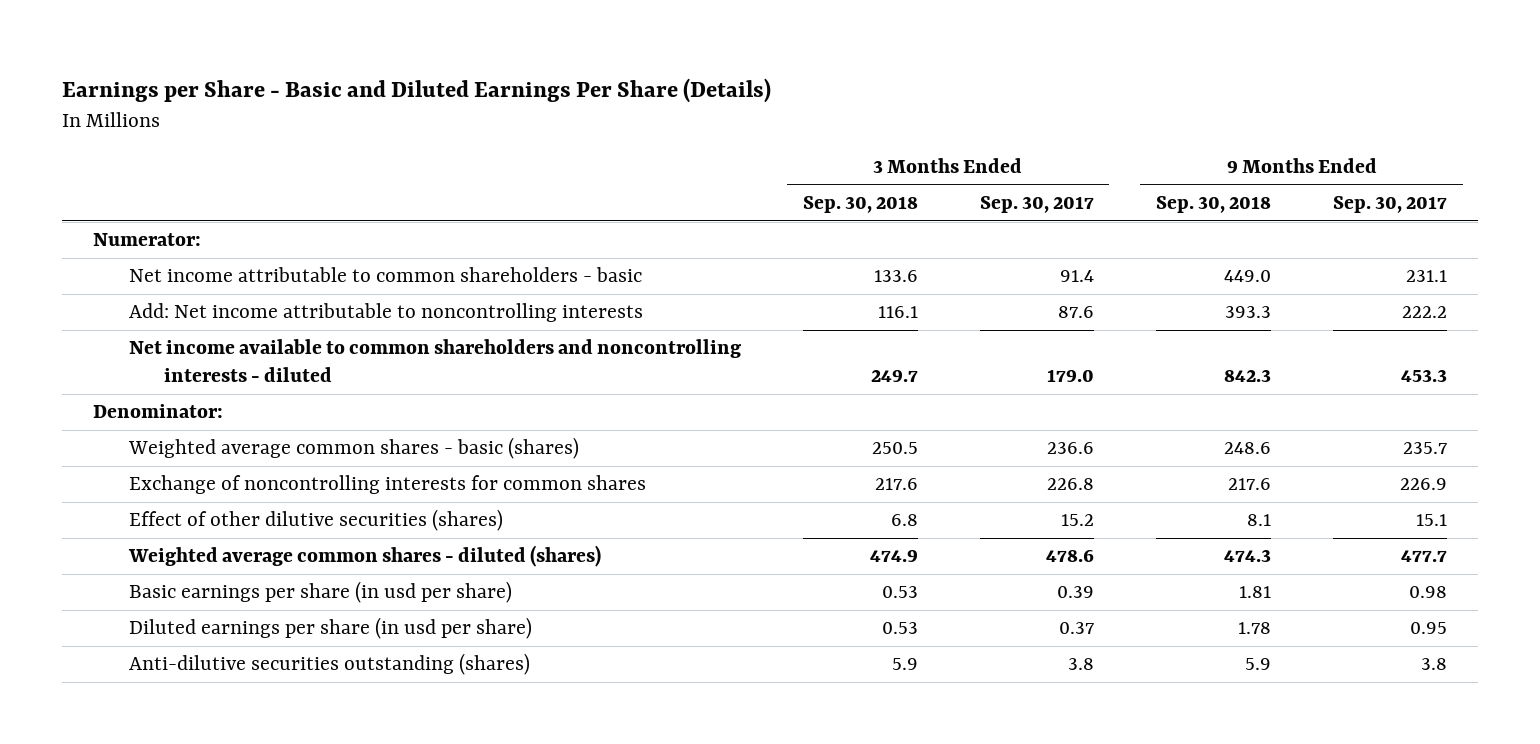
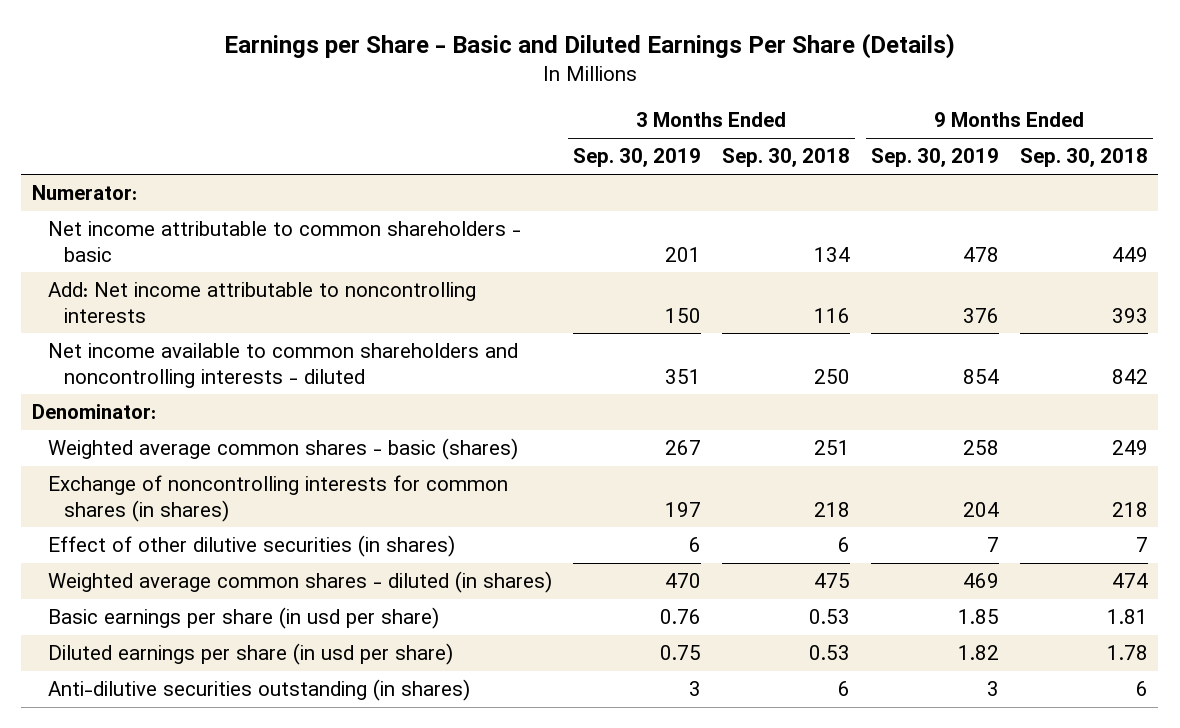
[979,196,1094,214] Sep. 30, 2017 -> none
[1333,196,1448,214] Sep. 30, 2017 -> none
none -> [572,148,701,168] Sep. 30, 2019
none -> [870,148,999,168] Sep. 30, 2019
[873,270,918,283] 133.6 -> [813,246,850,262] 134
[1223,270,1271,283] 449.0 -> [1111,246,1148,262] 449
[877,306,918,319] 116.1 -> [813,307,850,323] 116
[1224,306,1271,319] 393.3 -> [1111,307,1148,323] 393
[870,369,918,383] 249.7 -> [813,368,850,384] 250
[1223,369,1271,383] 842.3 -> [1111,368,1148,384] 842
[871,442,918,455] 250.5 -> [813,440,850,456] 251
[1223,442,1271,455] 248.6 -> [1111,440,1148,456] 249
[128,475,646,495] Exchange of noncontrolling interests for common shares -> [47,475,508,522] Exchange of noncontrolling interests for common shares (in shares)
[874,478,918,491] 217.6 -> [813,501,850,517] 218
[1227,478,1271,491] 217.6 -> [1111,501,1148,517] 218
[128,509,503,532] Effect of other dilutive securities (shares) -> [47,535,455,558] Effect of other dilutive securities (in shares)
[890,514,918,527] 6.8 -> [837,537,850,553] 6
[1246,514,1271,527] 8.1 -> [1135,537,1148,553] 7
[127,545,601,568] Weighted average common shares - diluted (shares) -> [47,571,552,594] Weighted average common shares - diluted (in shares)
[869,549,918,563] 474.9 -> [813,573,850,589] 475
[1223,550,1271,563] 474.3 -> [1111,573,1148,589] 474
[128,653,530,676] Anti-dilutive securities outstanding (shares) -> [47,679,470,702] Anti-dilutive securities outstanding (in shares)
[891,658,918,671] 5.9 -> [837,681,850,697] 6
[1244,658,1271,671] 5.9 -> [1135,681,1148,697] 6

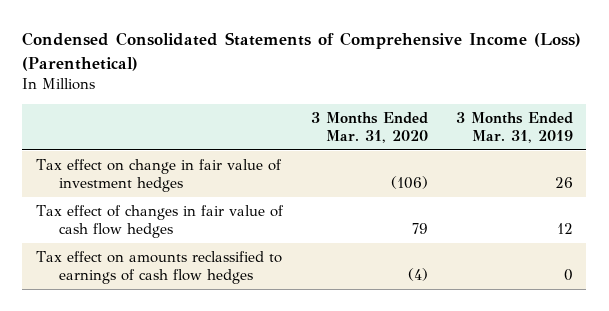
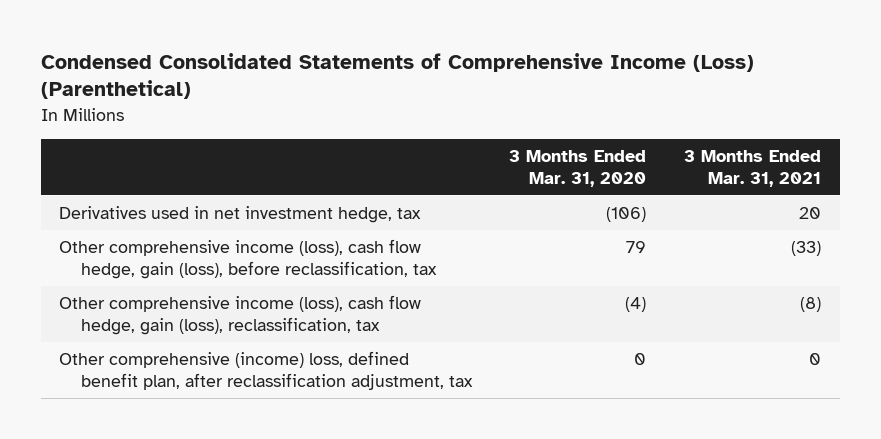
[455,112,573,143] 3 Months Ended Mar. 31, 2019 -> none
none -> [684,150,822,187] 3 Months Ended Mar. 31, 2021
[36,159,283,192] Tax effect on change in fair value of investment hedges -> [59,206,422,224] Derivatives used in net investment hedge, tax
[36,205,285,238] Tax effect of changes in fair value of cash flow hedges -> [59,239,437,279] Other comprehensive income (loss), cash flow hedge, gain (loss), before reclassification, tax
[36,251,283,284] Tax effect on amounts reclassified to earnings of cash flow hedges -> [59,295,422,335] Other comprehensive income (loss), cash flow hedge, gain (loss), reclassification, tax
none -> [59,351,473,390] Other comprehensive (income) loss, defined benefit plan, after reclassification adjustment, tax

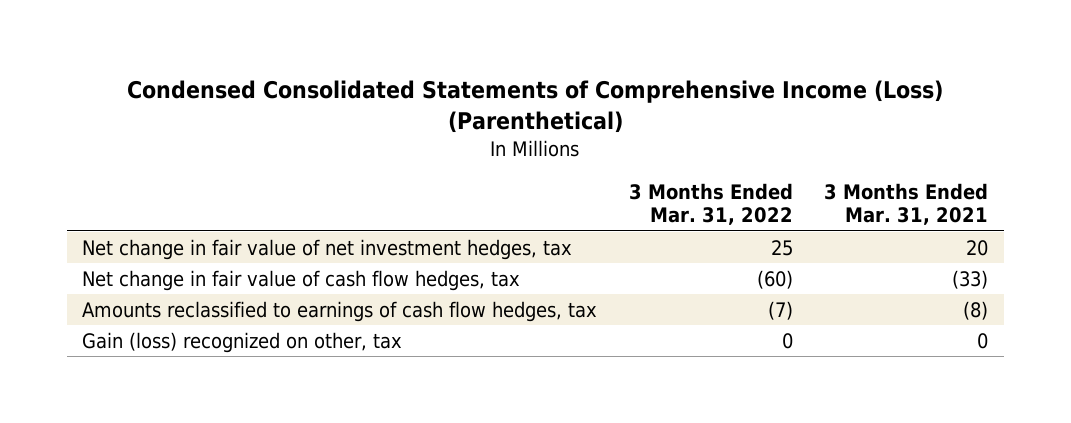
[509,150,647,187] 3 Months Ended Mar. 31, 2020 -> none
none -> [628,182,793,226] 3 Months Ended Mar. 31, 2022
[59,206,422,224] Derivatives used in net investment hedge, tax -> [82,239,573,261] Net change in fair value of net investment hedges, tax
[59,239,437,279] Other comprehensive income (loss), cash flow hedge, gain (loss), before reclassification, tax -> [82,270,521,292] Net change in fair value of cash flow hedges, tax
[59,295,422,335] Other comprehensive income (loss), cash flow hedge, gain (loss), reclassification, tax -> [82,301,598,323] Amounts reclassified to earnings of cash flow hedges, tax
[59,351,473,390] Other comprehensive (income) loss, defined benefit plan, after reclassification adjustment, tax -> [82,332,403,354] Gain (loss) recognized on other, tax

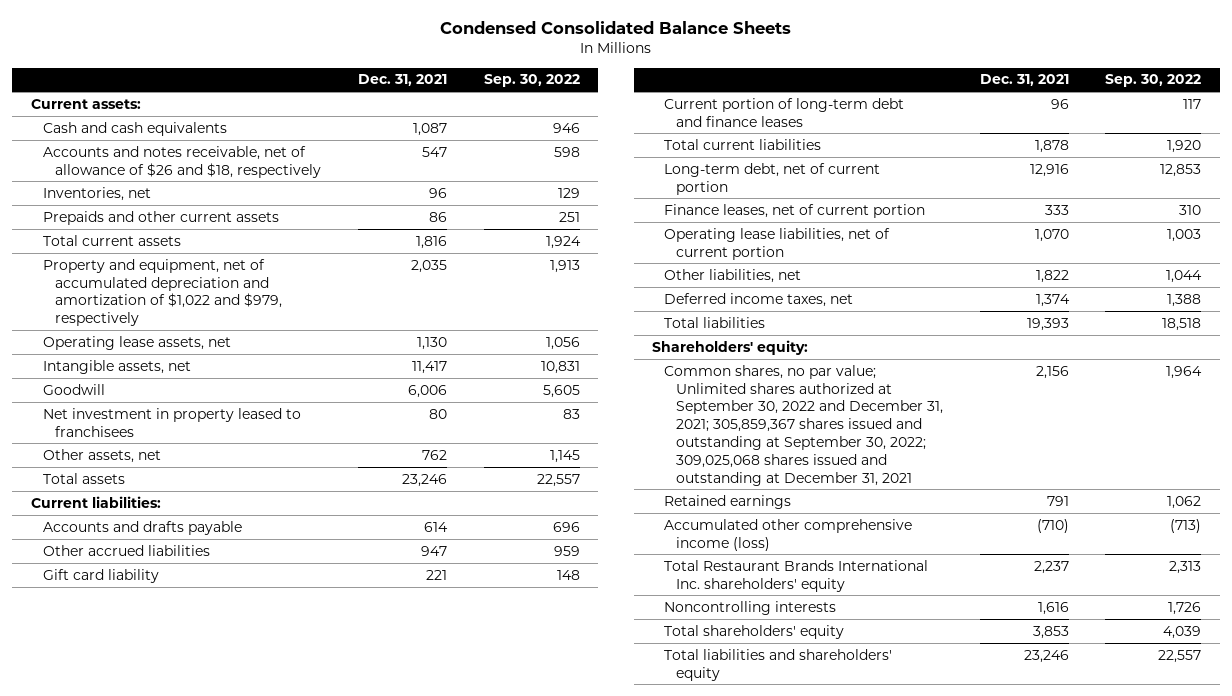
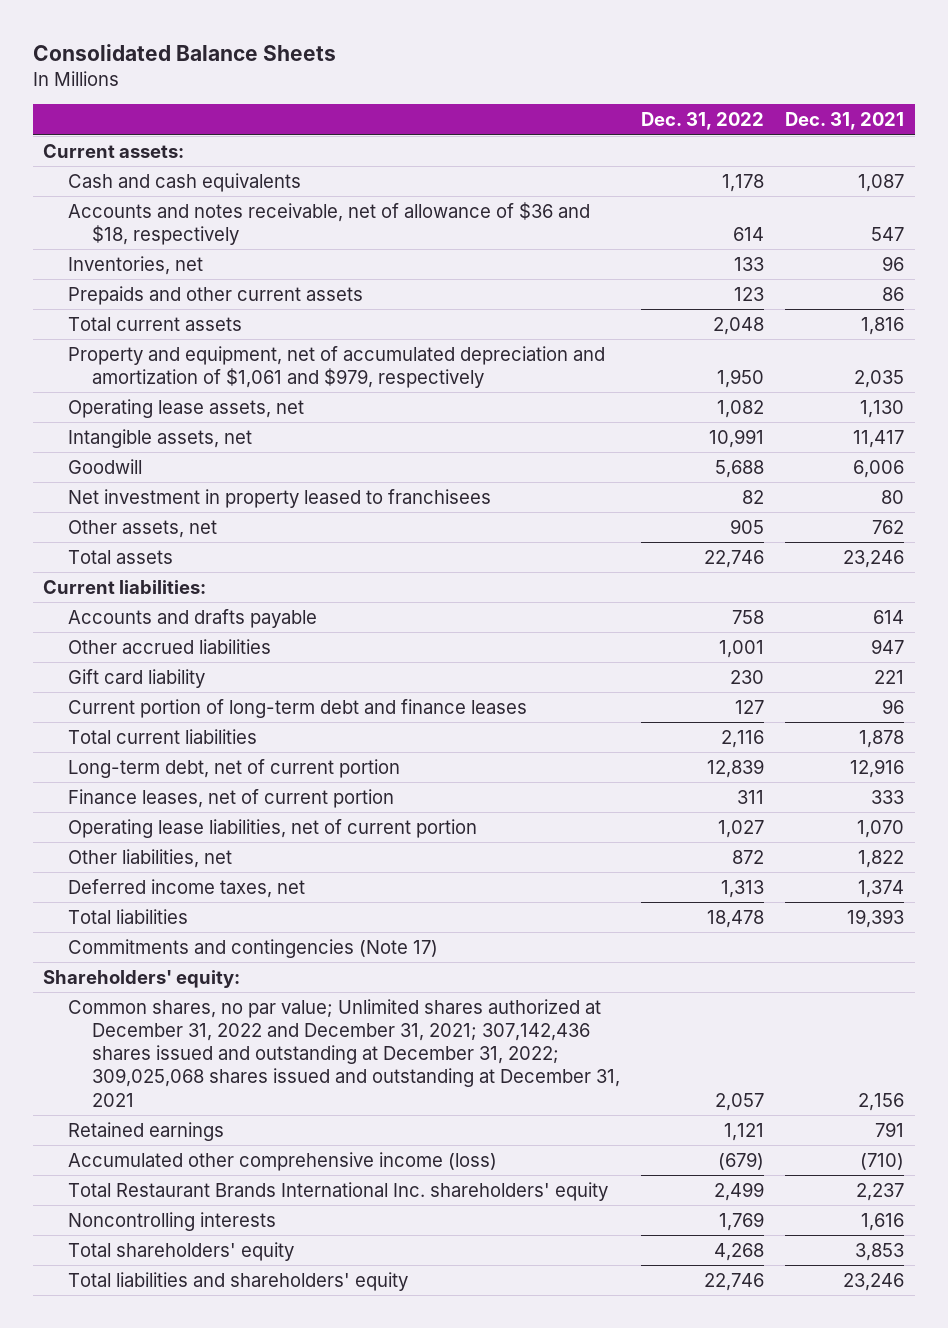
[440,21,792,35] Condensed Consolidated Balance Sheets -> [32,44,336,62] Consolidated Balance Sheets
[484,74,581,88] Sep. 30, 2022 -> none
none -> [640,112,764,131] Dec. 31, 2022
[42,145,321,178] Accounts and notes receivable, net of allowance of $26 and $18, respectively -> [67,201,590,245] Accounts and notes receivable, net of allowance of $36 and $18, respectively
[42,258,282,327] Property and equipment, net of accumulated depreciation and amortization of $1,022 and $979, respectively -> [67,345,605,388] Property and equipment, net of accumulated depreciation and amortization of $1,061 and $979, respectively
none -> [67,938,438,958] Commitments and contingencies (Note 17)
[664,364,944,486] Common shares, no par value; Unlimited shares authorized at September 30, 2022 and December 31, 2021; 305,859,367 shares issued and outstanding at September 30, 2022; 309,025,068 shares issued and outstanding at December 31, 2021 -> [67,998,620,1107] Common shares, no par value; Unlimited shares authorized at December 31, 2022 and December 31, 2021; 307,142,436 shares issued and outstanding at December 31, 2022; 309,025,068 shares issued and outstanding at December 31, 2021

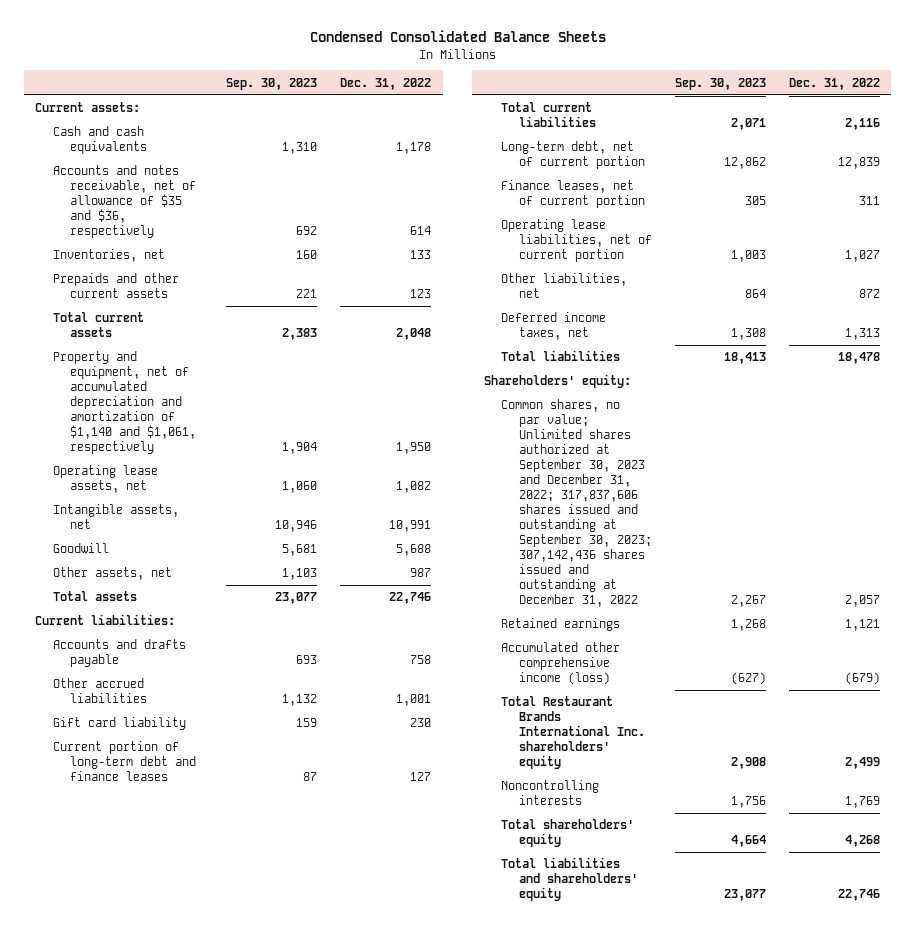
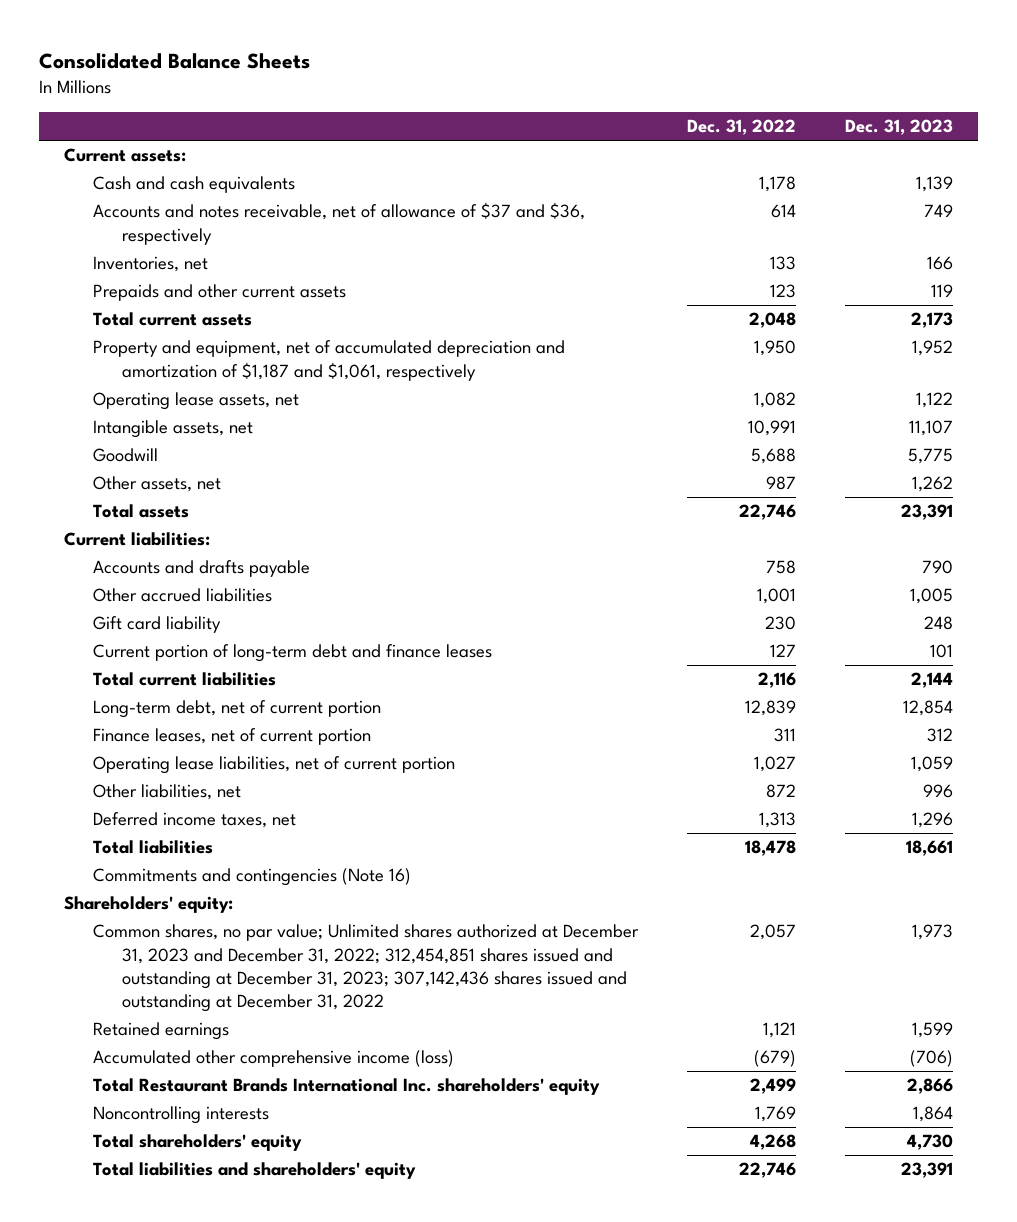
[309,30,606,43] Condensed Consolidated Balance Sheets -> [39,53,311,70] Consolidated Balance Sheets
[226,77,318,90] Sep. 30, 2023 -> none
none -> [845,119,954,136] Dec. 31, 2023
[52,165,197,239] Accounts and notes receivable, net of allowance of $35 and $36, respectively -> [92,202,585,245] Accounts and notes receivable, net of allowance of $37 and $36, respectively
[52,351,197,455] Property and equipment, net of accumulated depreciation and amortization of $1,140 and $1,061, respectively -> [92,340,565,381] Property and equipment, net of accumulated depreciation and amortization of $1,187 and $1,061, respectively
none -> [92,868,411,887] Commitments and contingencies (Note 16)
[501,399,652,608] Common shares, no par value; Unlimited shares authorized at September 30, 2023 and December 31, 2022; 317,837,606 shares issued and outstanding at September 30, 2023; 307,142,436 shares issued and outstanding at December 31, 2022 -> [92,924,639,1013] Common shares, no par value; Unlimited shares authorized at December 31, 2023 and December 31, 2022; 312,454,851 shares issued and outstanding at December 31, 2023; 307,142,436 shares issued and outstanding at December 31, 2022

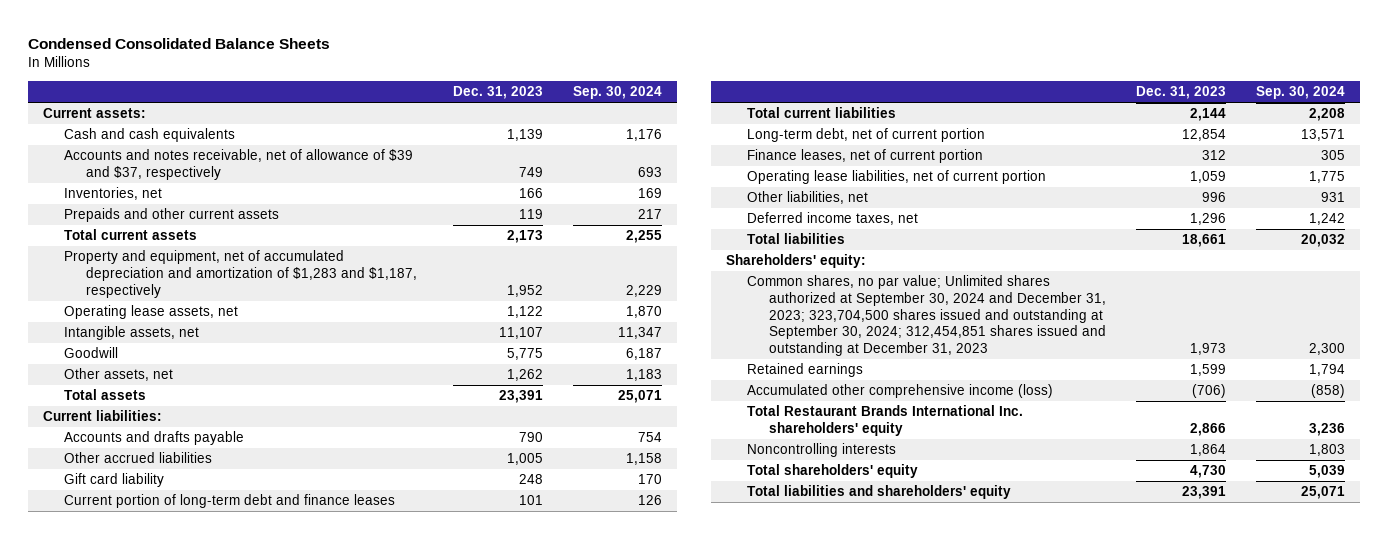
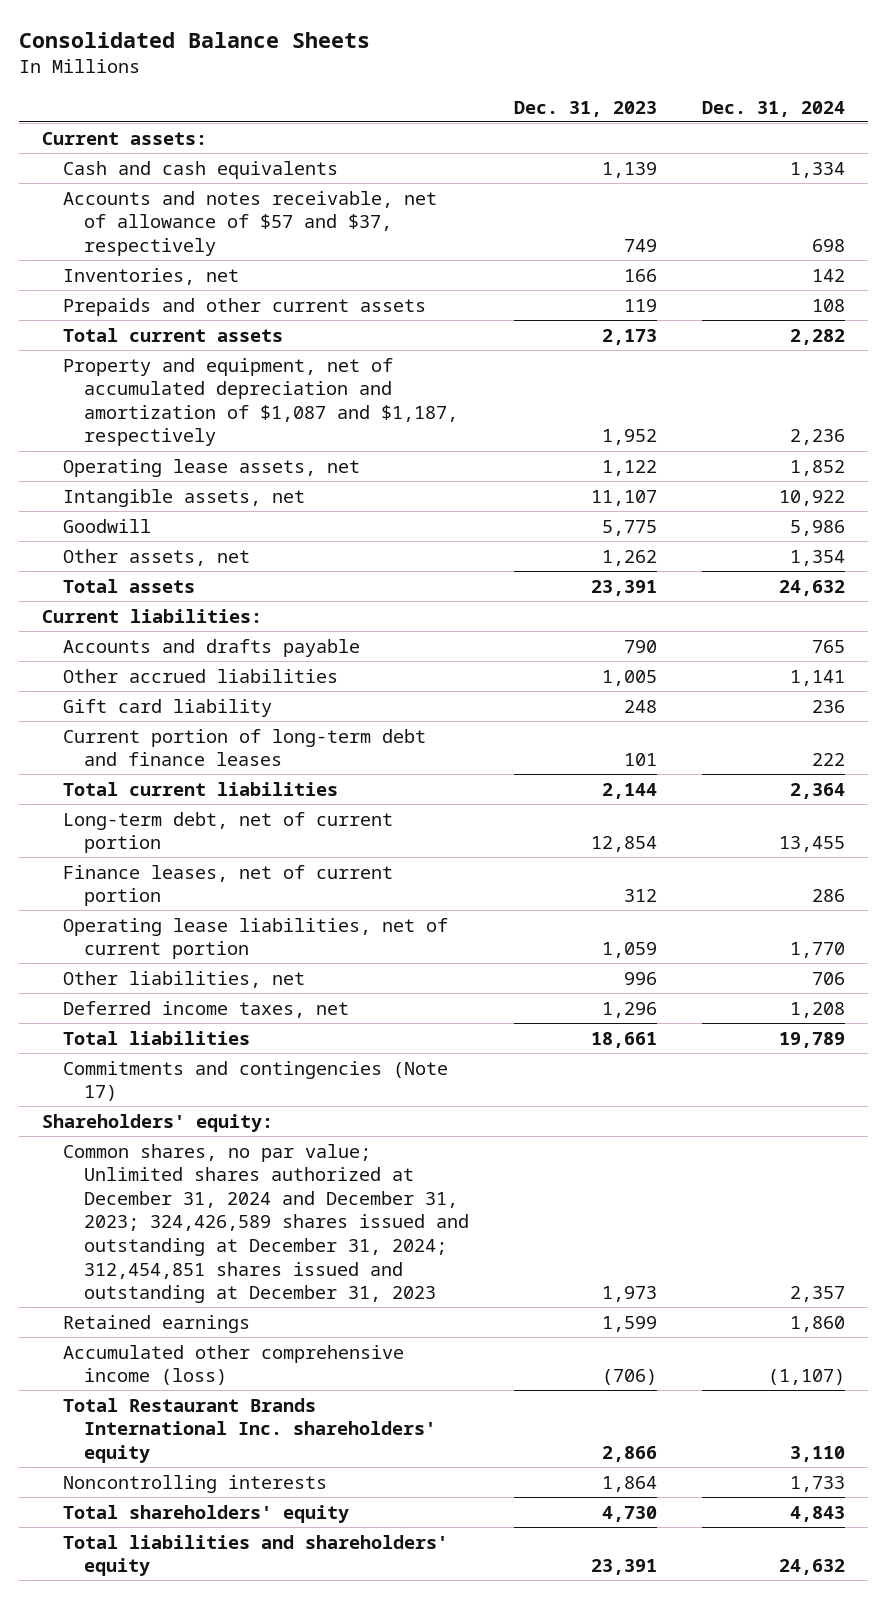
[27,37,330,49] Condensed Consolidated Balance Sheets -> [19,32,371,49] Consolidated Balance Sheets
[572,86,662,100] Sep. 30, 2024 -> none
none -> [702,100,846,117] Dec. 31, 2024
[64,149,414,181] Accounts and notes receivable, net of allowance of $39 and $37, respectively -> [62,190,437,256] Accounts and notes receivable, net of allowance of $57 and $37, respectively
[64,250,417,298] Property and equipment, net of accumulated depreciation and amortization of $1,283 and $1,187, respectively -> [62,357,458,447] Property and equipment, net of accumulated depreciation and amortization of $1,087 and $1,187, respectively
none -> [62,1060,448,1102] Commitments and contingencies (Note 17)
[747,275,1106,357] Common shares, no par value; Unlimited shares authorized at September 30, 2024 and December 31, 2023; 323,704,500 shares issued and outstanding at September 30, 2024; 312,454,851 shares issued and outstanding at December 31, 2023 -> [62,1143,469,1304] Common shares, no par value; Unlimited shares authorized at December 31, 2024 and December 31, 2023; 324,426,589 shares issued and outstanding at December 31, 2024; 312,454,851 shares issued and outstanding at December 31, 2023

